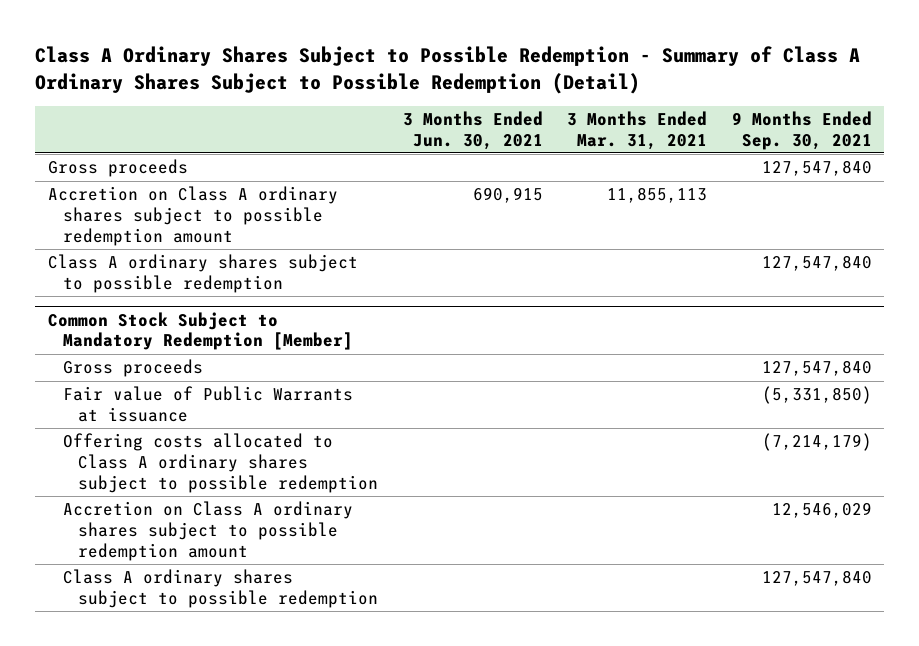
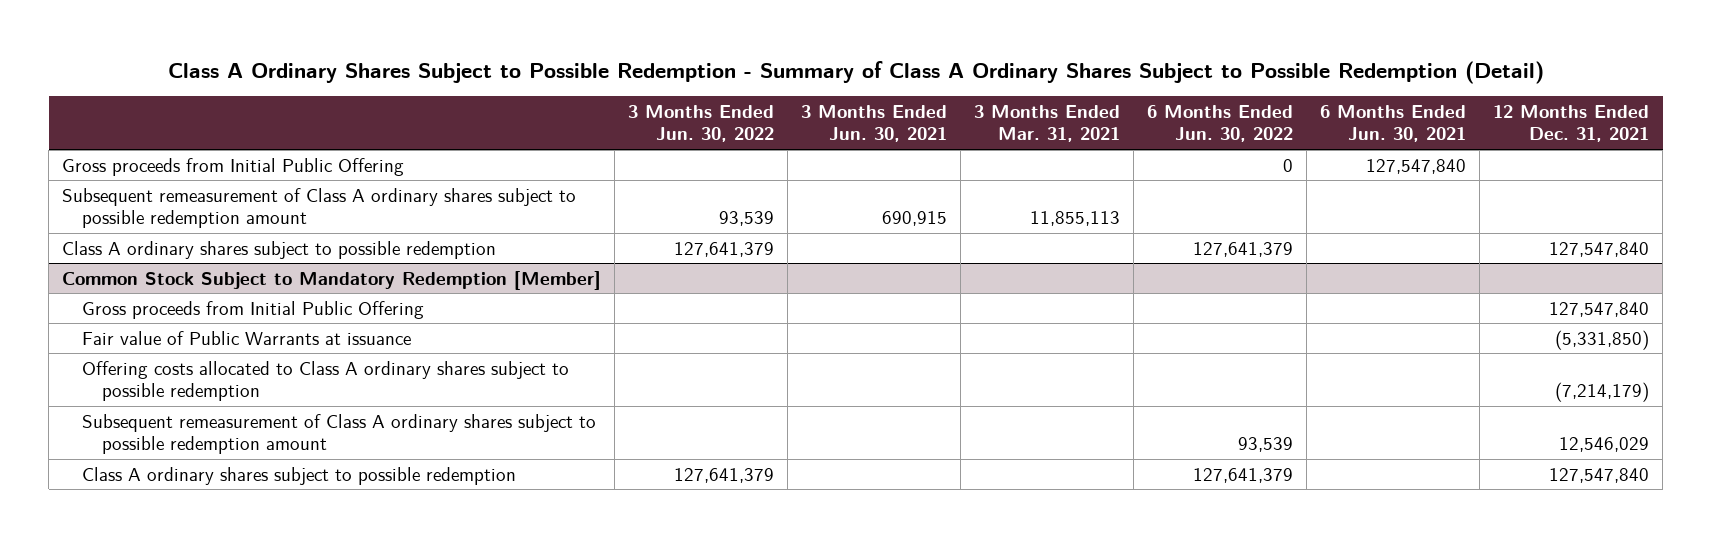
[731,110,872,150] 9 Months Ended Sep. 30, 2021 -> none
none -> [628,104,775,143] 3 Months Ended Jun. 30, 2022
none -> [1147,104,1294,143] 6 Months Ended Jun. 30, 2022
none -> [1320,104,1467,143] 6 Months Ended Jun. 30, 2021
none -> [1493,104,1650,143] 12 Months Ended Dec. 31, 2021
[47,159,188,178] Gross proceeds -> [62,157,405,176] Gross proceeds from Initial Public Offering
[47,186,338,246] Accretion on Class A ordinary shares subject to possible redemption amount -> [62,187,577,229] Subsequent remeasurement of Class A ordinary shares subject to possible redemption amount
[62,359,203,378] Gross proceeds -> [82,300,425,319] Gross proceeds from Initial Public Offering
[62,501,353,561] Accretion on Class A ordinary shares subject to possible redemption amount -> [82,413,597,455] Subsequent remeasurement of Class A ordinary shares subject to possible redemption amount

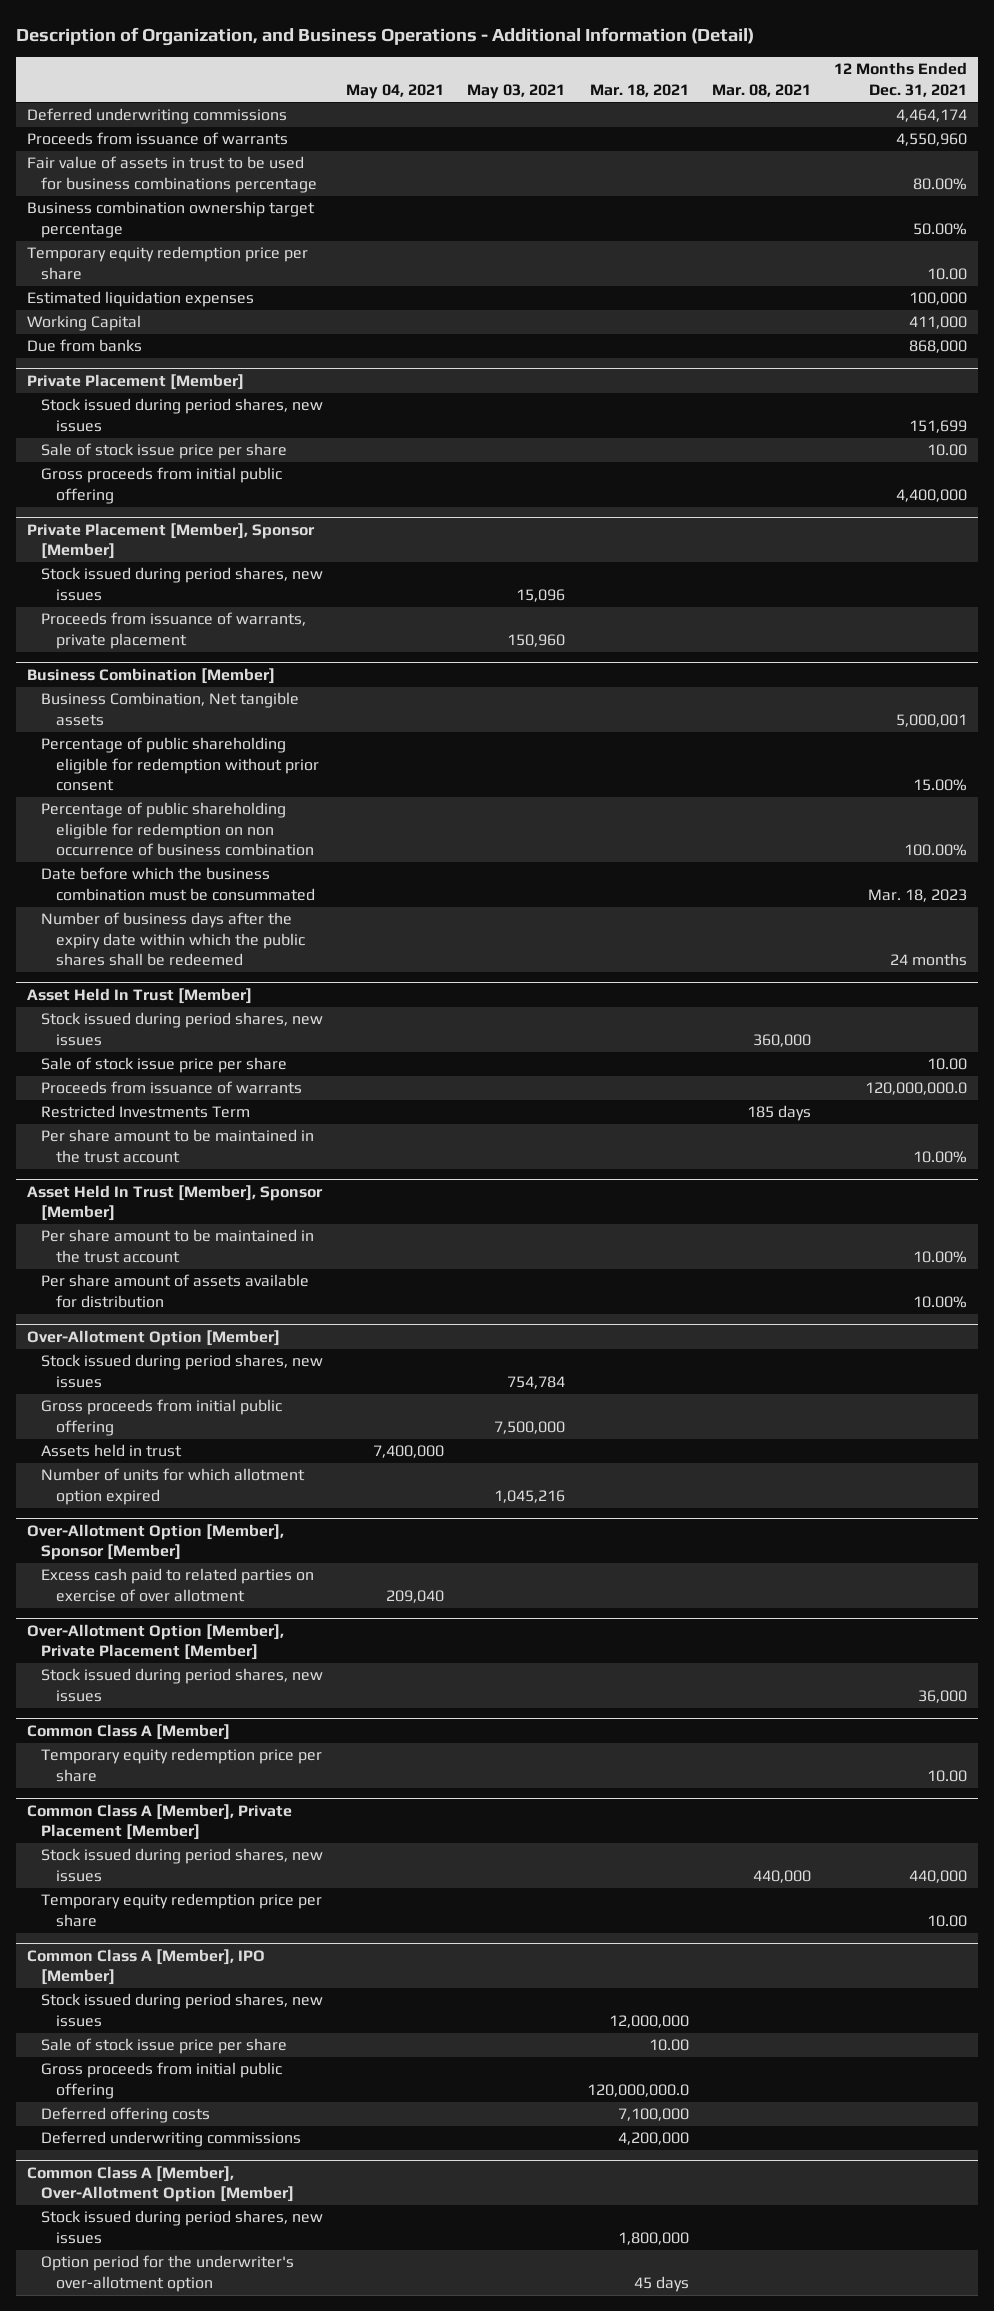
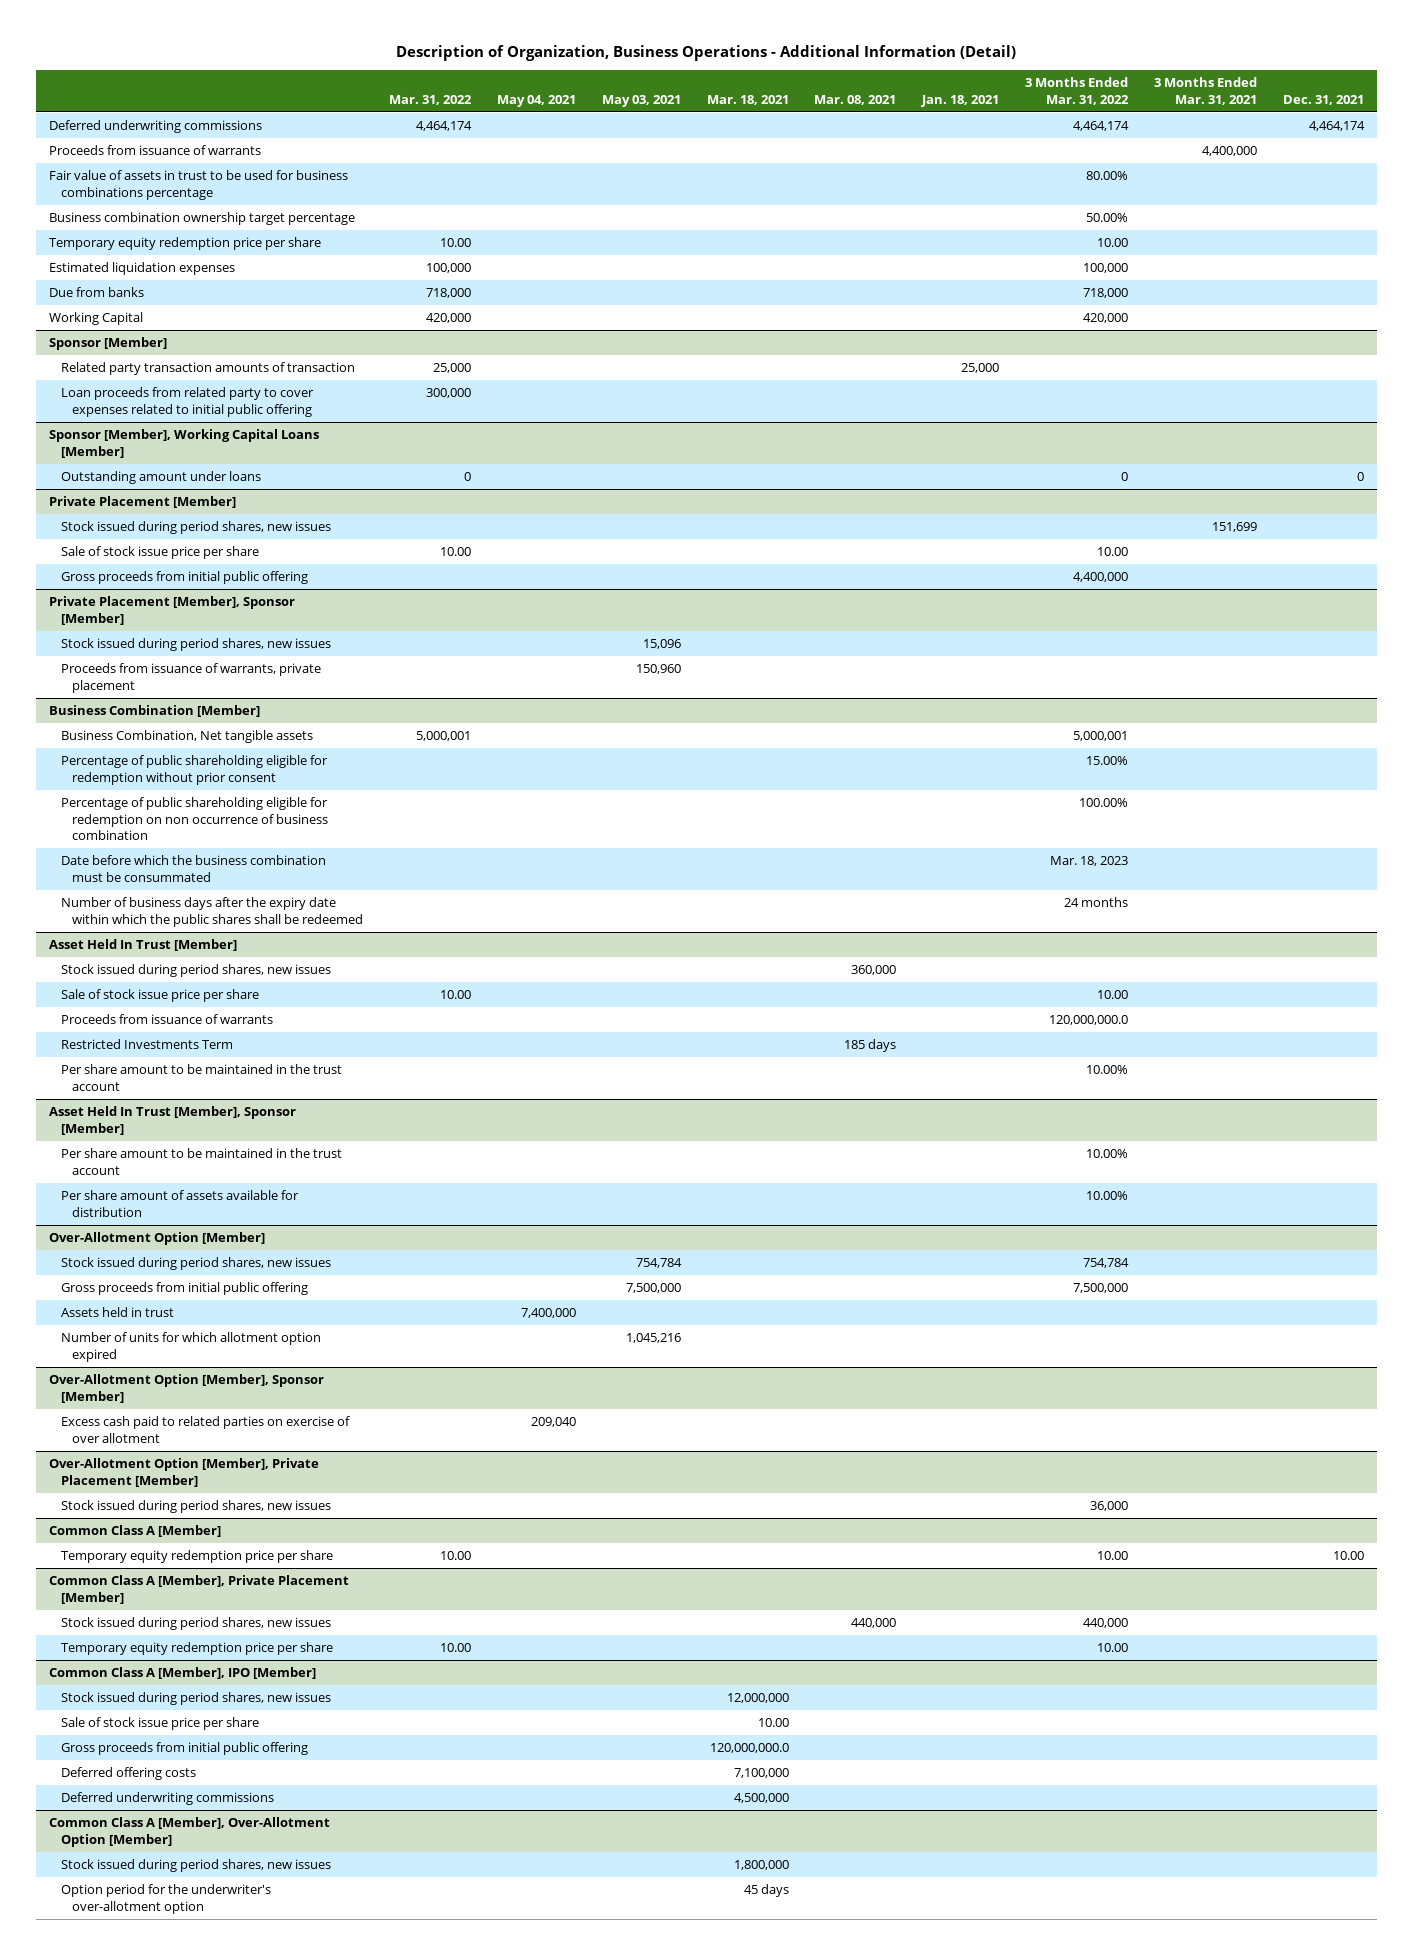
[15,26,754,46] Description of Organization, and Business Operations - Additional Information (Detail) -> [396,44,1017,61] Description of Organization, Business Operations - Additional Information (Detail)
[833,62,967,97] 12 Months Ended Dec. 31, 2021 -> none
none -> [388,94,472,105] Mar. 31, 2022
none -> [921,94,1000,107] Jan. 18, 2021
none -> [1025,77,1130,105] 3 Months Ended Mar. 31, 2022
none -> [1153,77,1257,105] 3 Months Ended Mar. 31, 2021
none -> [1282,94,1364,105] Dec. 31, 2021
[27,315,142,332] Working Capital -> [49,312,144,326] Working Capital
none -> [49,337,168,351] Sponsor [Member]
none -> [60,362,355,376] Related party transaction amounts of transaction
none -> [60,387,314,417] Loan proceeds from related party to cover expenses related to initial public offering
none -> [49,429,320,458] Sponsor [Member], Working Capital Loans [Member]
none -> [60,471,261,485] Outstanding amount under loans
[618,2132,690,2146] 4,200,000 -> [733,1793,789,1804] 4,500,000

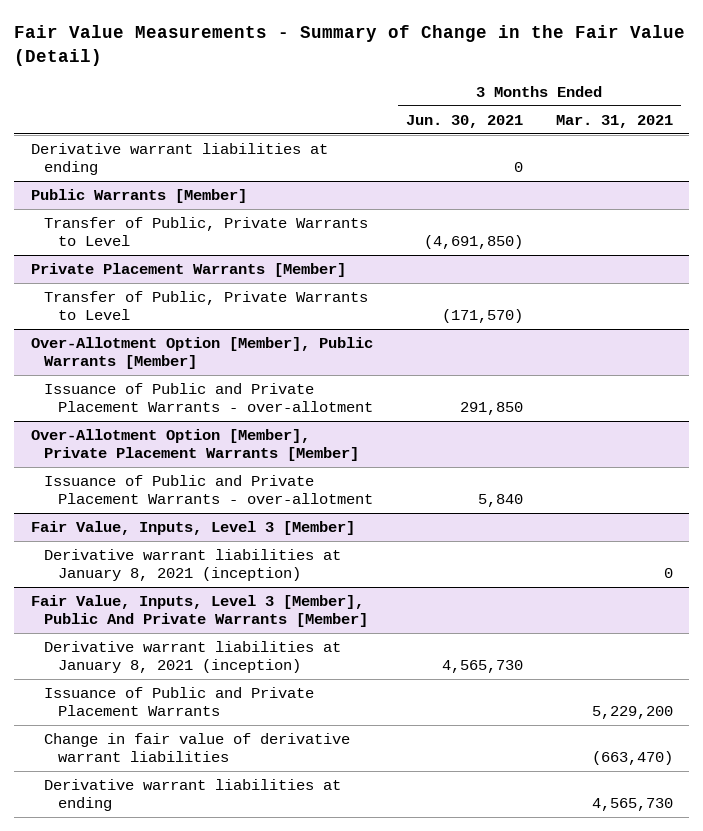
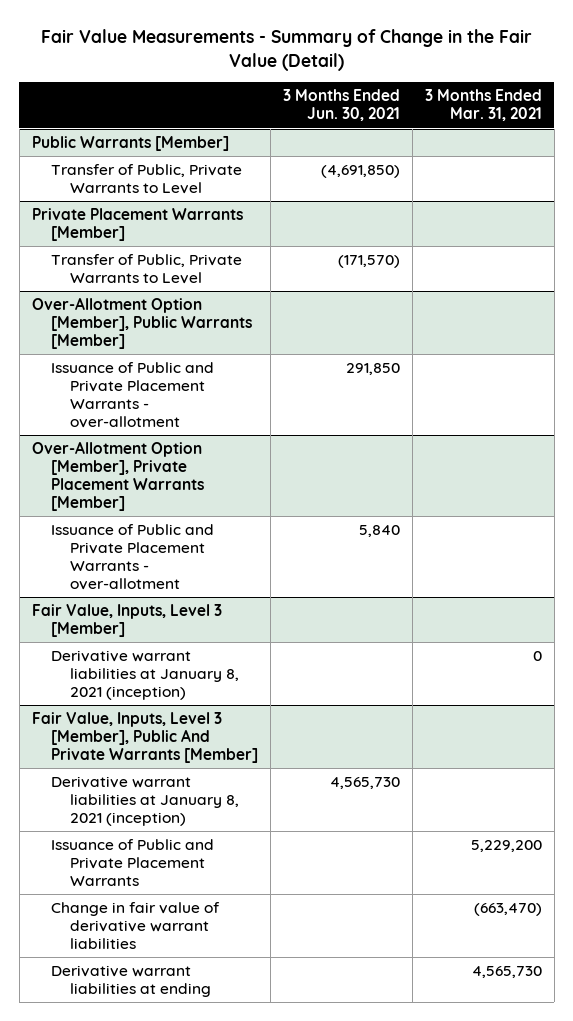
[30,143,328,175] Derivative warrant liabilities at ending -> none

